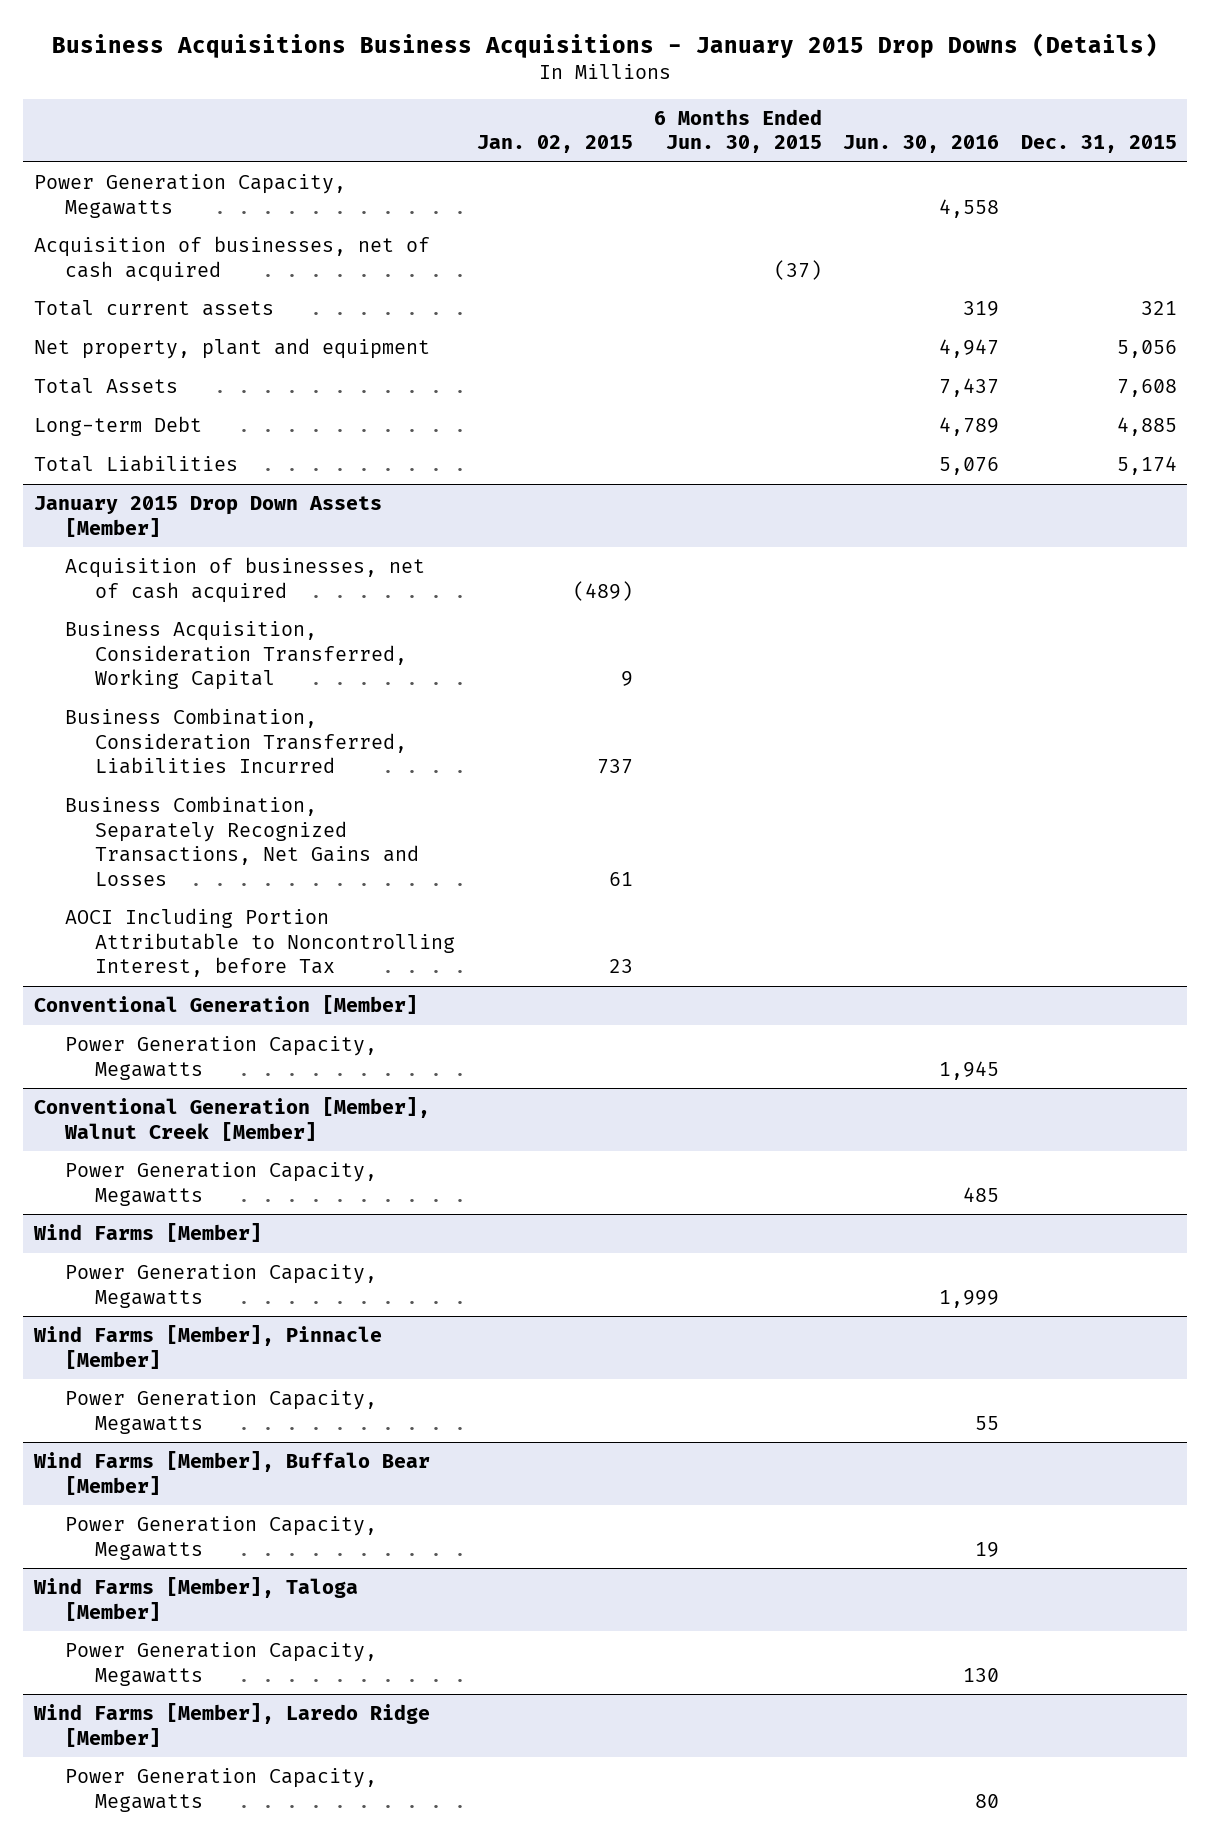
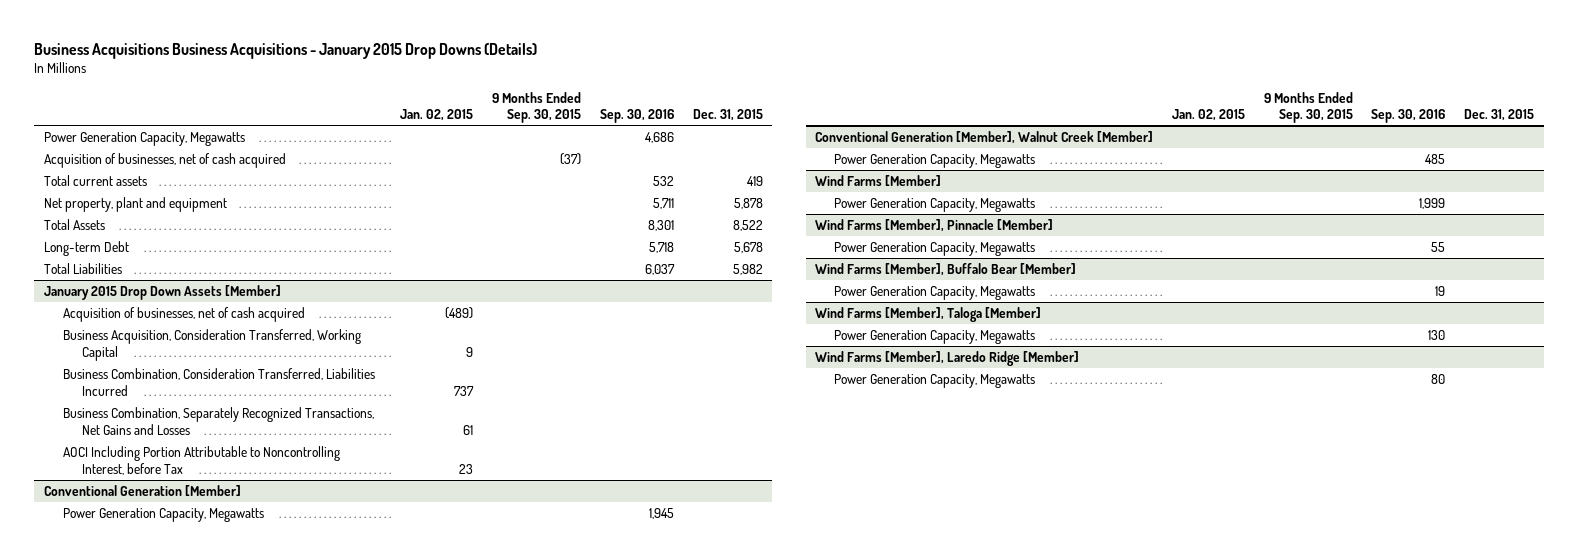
[653,108,822,154] 6 Months Ended Jun. 30, 2015 -> none
[843,135,1000,154] Jun. 30, 2016 -> none
none -> [492,91,582,124] 9 Months Ended Sep. 30, 2015
none -> [599,109,674,124] Sep. 30, 2016
[1140,301,1177,316] 321 -> [746,175,763,186] 419
[1116,340,1177,359] 5,056 -> [733,197,763,209] 5,878
[1116,379,1177,398] 7,608 -> [732,219,763,231] 8,522
[1116,417,1177,437] 4,885 -> [733,241,763,253] 5,678
[1116,456,1177,476] 5,174 -> [732,263,763,275] 5,982

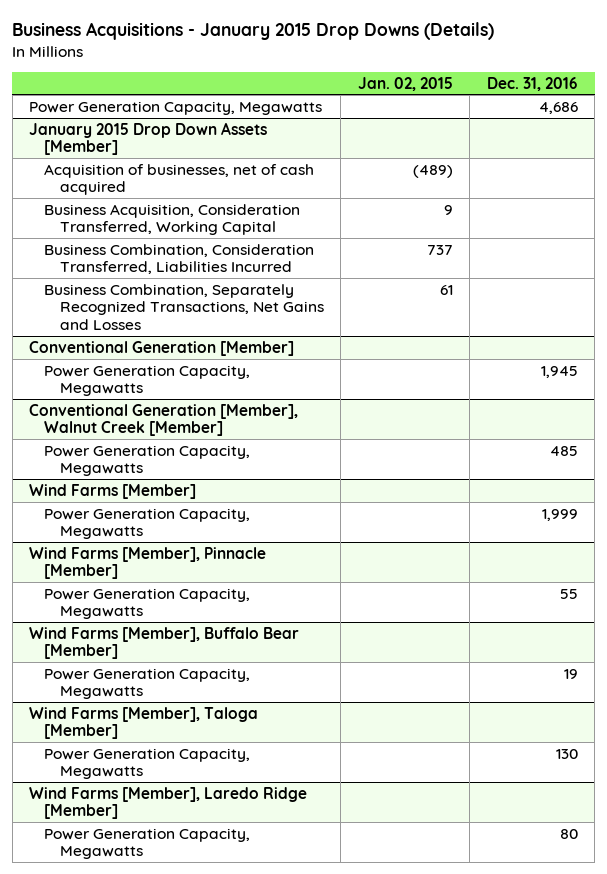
[34,43,538,60] Business Acquisitions Business Acquisitions - January 2015 Drop Downs (Details) -> [12,21,495,40] Business Acquisitions - January 2015 Drop Downs (Details)
[492,91,582,124] 9 Months Ended Sep. 30, 2015 -> none
[599,109,674,124] Sep. 30, 2016 -> none
[692,109,763,122] Dec. 31, 2015 -> none
none -> [486,76,578,91] Dec. 31, 2016
[43,152,286,168] Acquisition of businesses, net of cash acquired -> none
[43,174,147,186] Total current assets -> none
[43,196,227,212] Net property, plant and equipment -> none
[43,218,105,230] Total Assets -> none
[43,240,129,256] Long-term Debt -> none
[43,262,122,274] Total Liabilities -> none
[62,445,340,475] AOCI Including Portion Attributable to Noncontrolling Interest, before Tax -> none

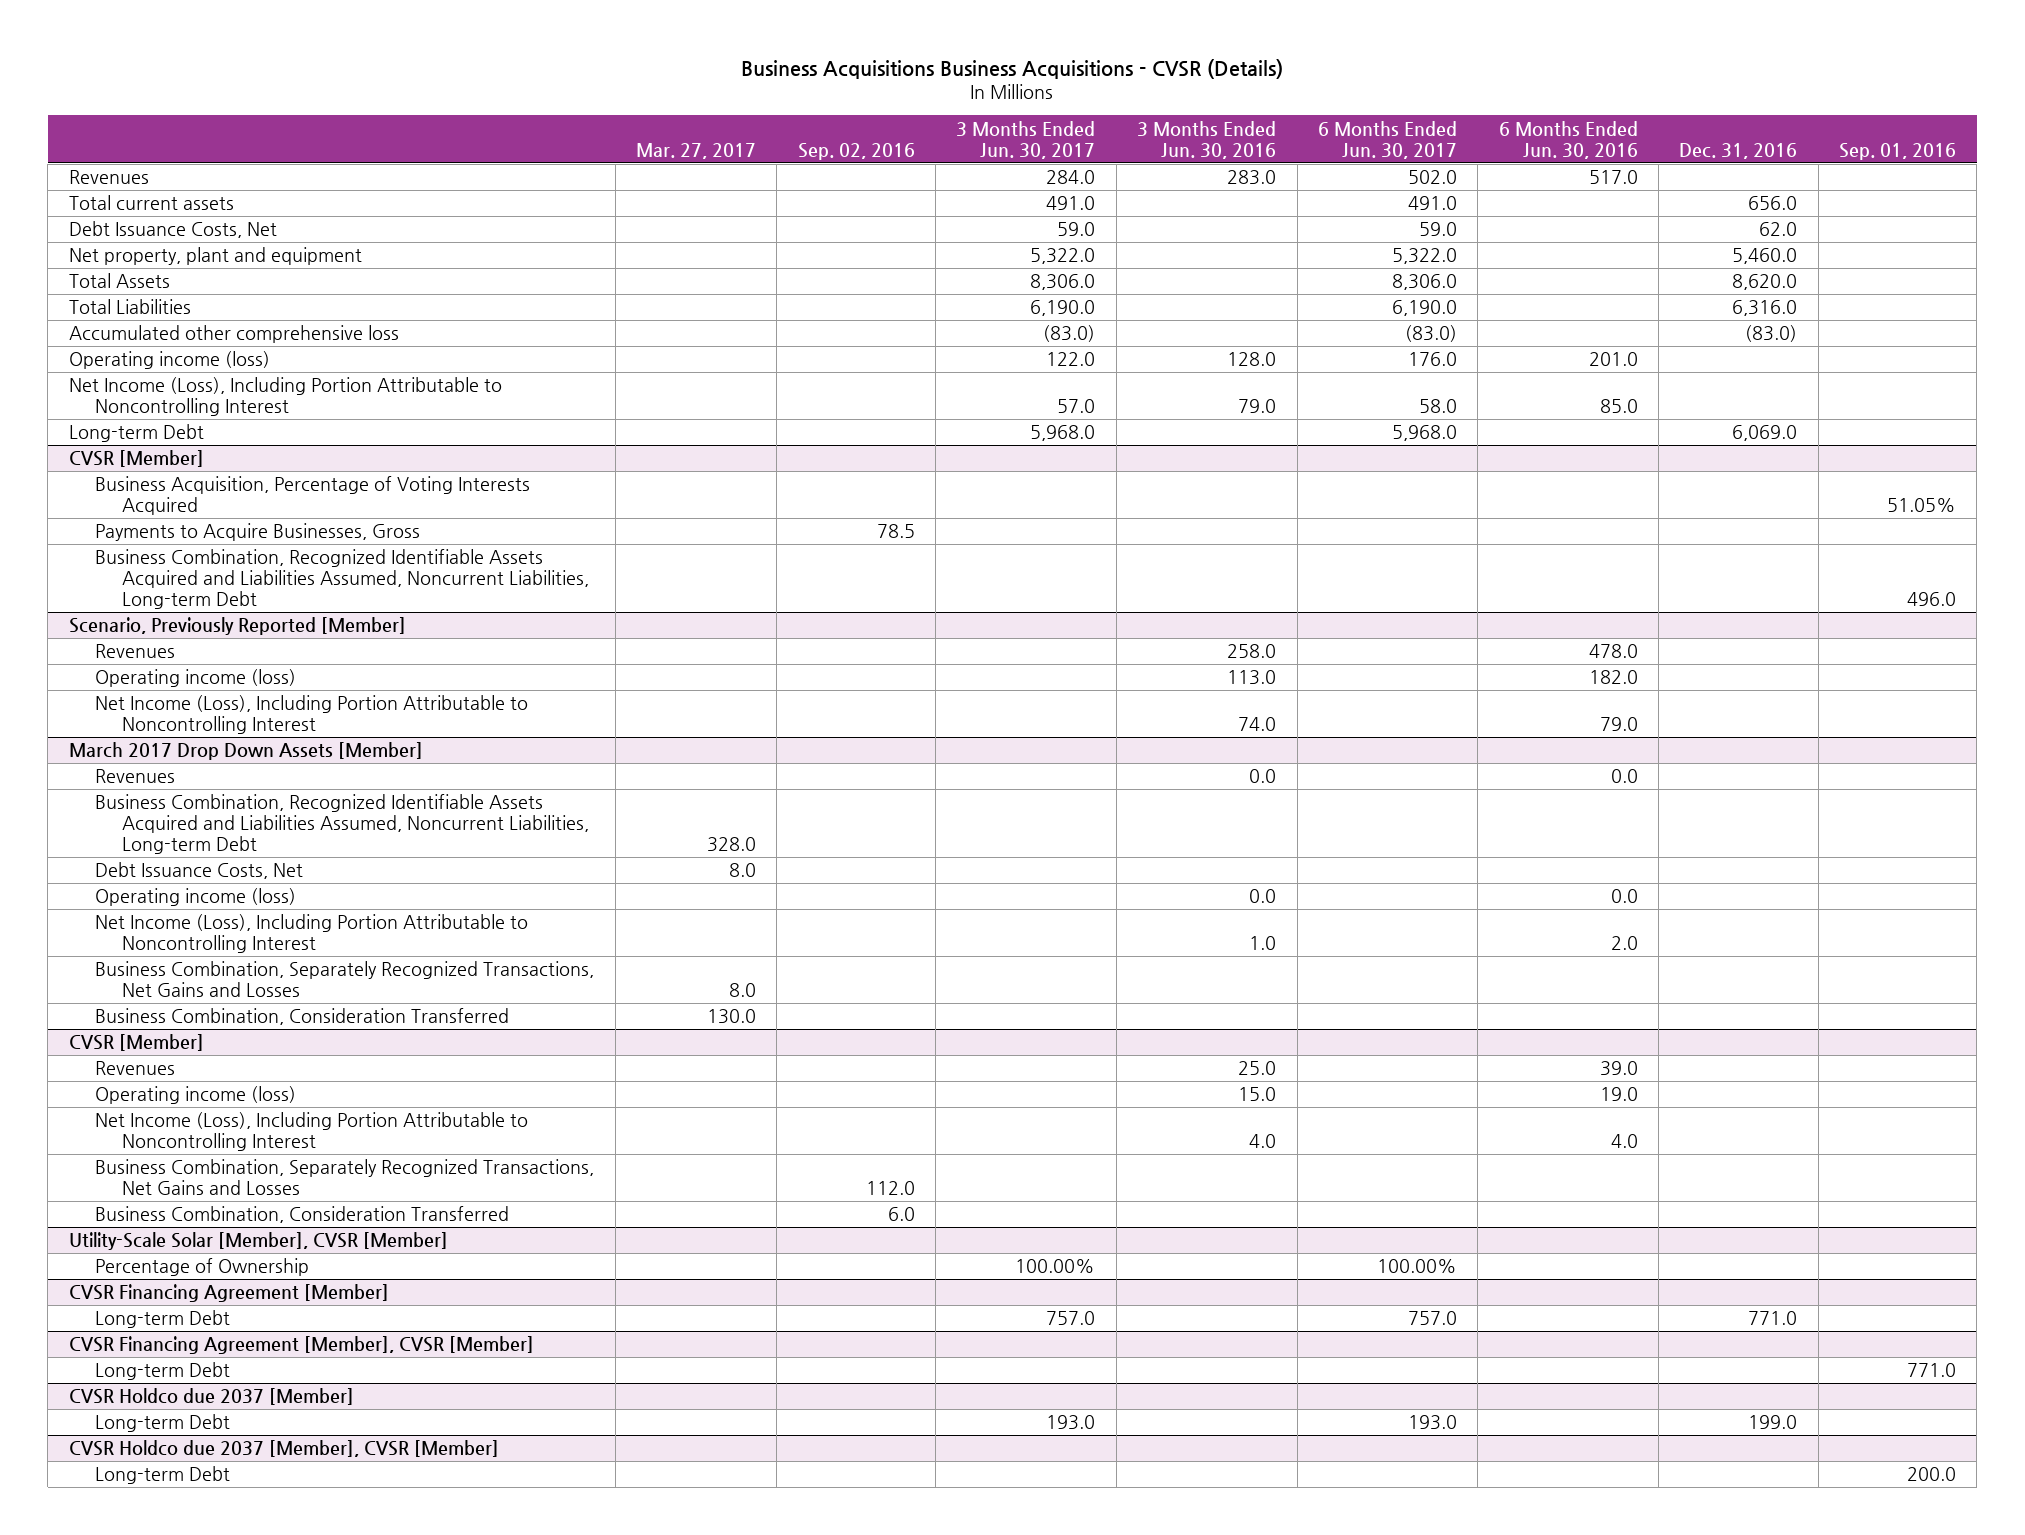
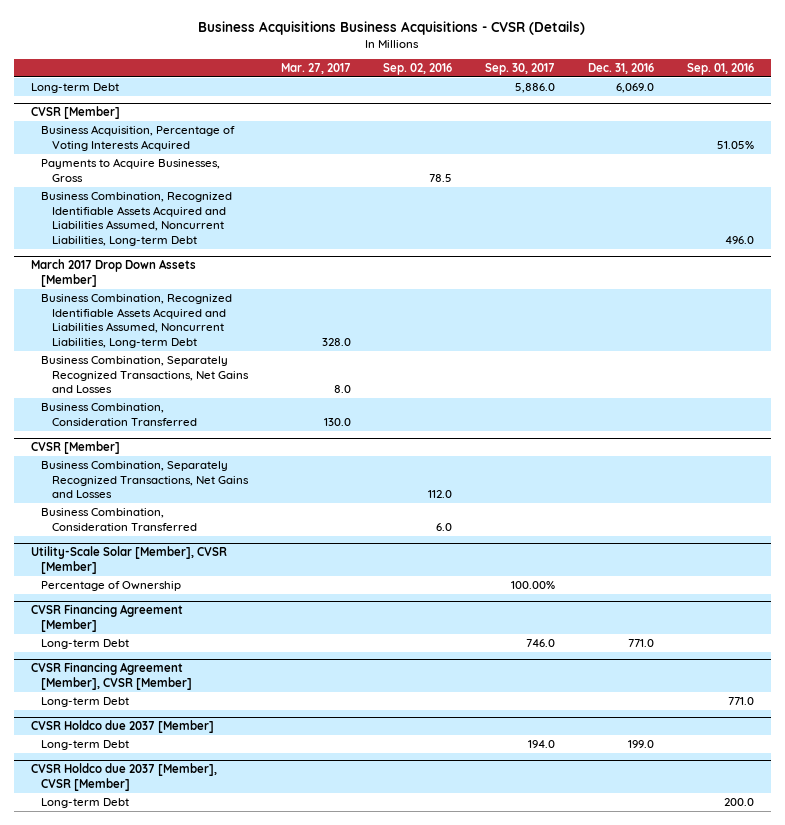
[956,120,1096,159] 3 Months Ended Jun. 30, 2017 -> none
[1137,120,1277,159] 3 Months Ended Jun. 30, 2016 -> none
[1317,120,1457,159] 6 Months Ended Jun. 30, 2017 -> none
[1498,120,1638,159] 6 Months Ended Jun. 30, 2016 -> none
none -> [485,63,556,76] Sep. 30, 2017
[68,170,149,185] Revenues -> none
[68,195,234,211] Total current assets -> none
[68,221,277,239] Debt Issuance Costs, Net -> none
[68,247,362,266] Net property, plant and equipment -> none
[68,273,170,289] Total Assets -> none
[68,299,191,315] Total Liabilities -> none
[68,325,399,344] Accumulated other comprehensive loss -> none
[68,351,270,370] Operating income (loss) -> none
[68,377,502,417] Net Income (Loss), Including Portion Attributable to Noncontrolling Interest -> none
[68,617,406,636] Scenario, Previously Reported [Member] -> none
[95,644,176,659] Revenues -> none
[95,669,297,688] Operating income (loss) -> none
[95,695,529,735] Net Income (Loss), Including Portion Attributable to Noncontrolling Interest -> none
[95,769,176,784] Revenues -> none
[95,862,304,880] Debt Issuance Costs, Net -> none
[95,888,297,907] Operating income (loss) -> none
[95,914,529,954] Net Income (Loss), Including Portion Attributable to Noncontrolling Interest -> none
[95,1061,176,1076] Revenues -> none
[95,1086,297,1105] Operating income (loss) -> none
[95,1112,529,1152] Net Income (Loss), Including Portion Attributable to Noncontrolling Interest -> none

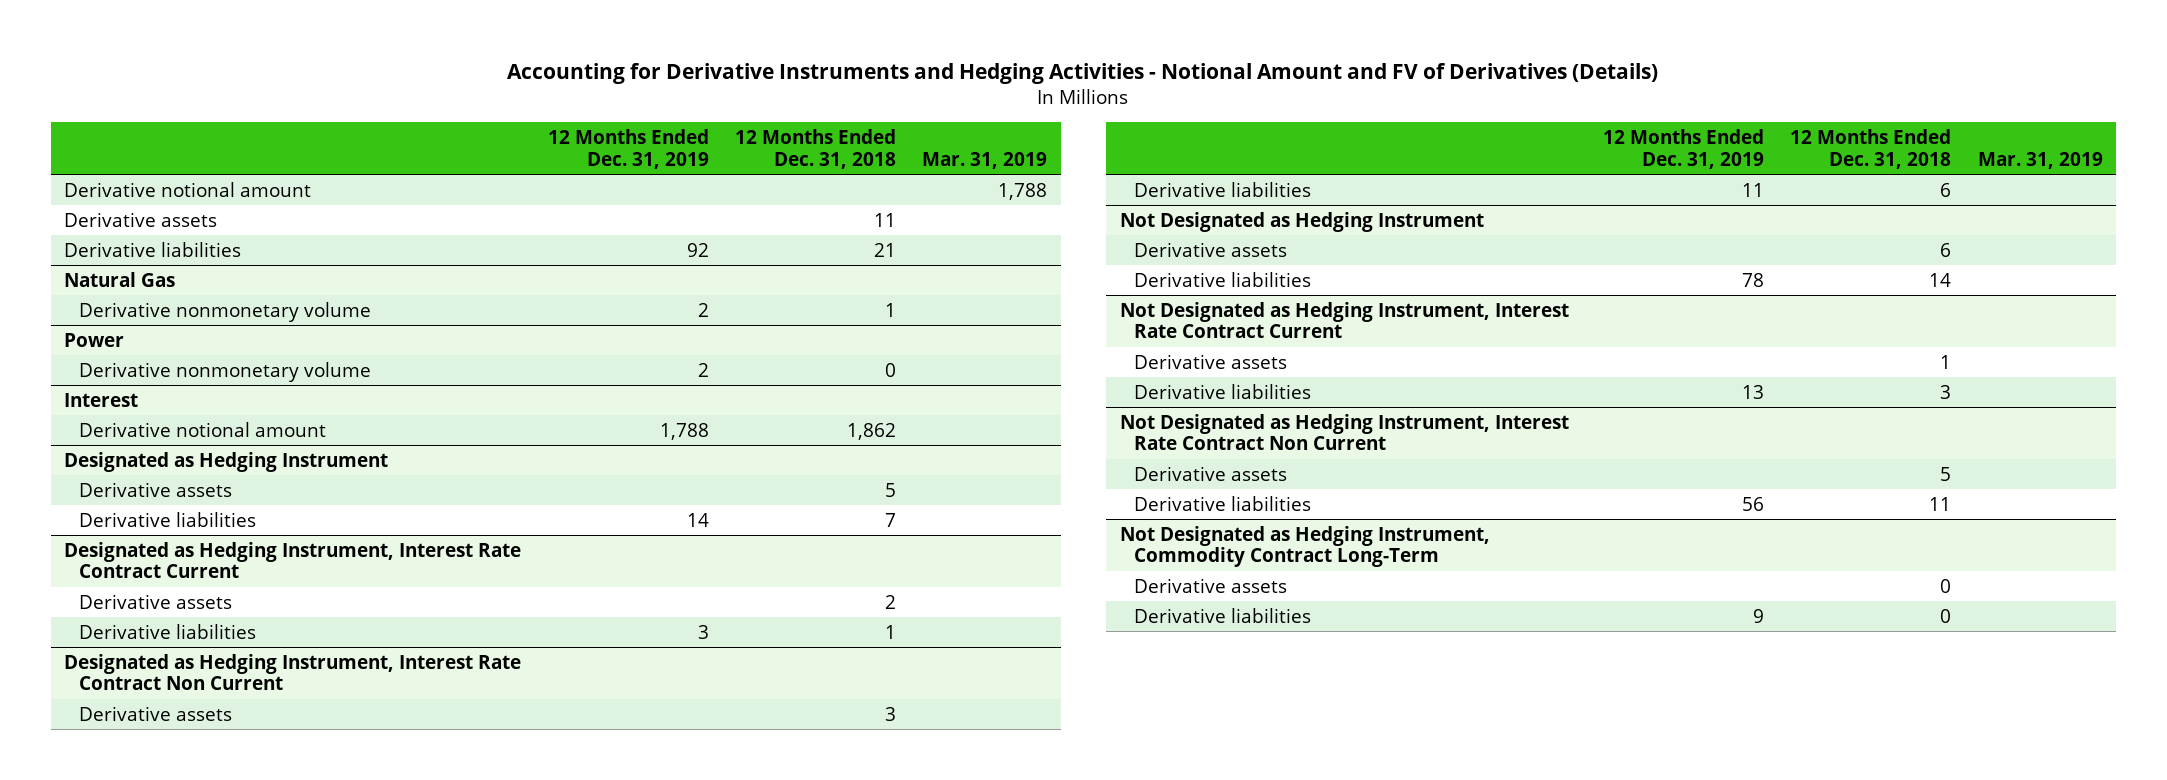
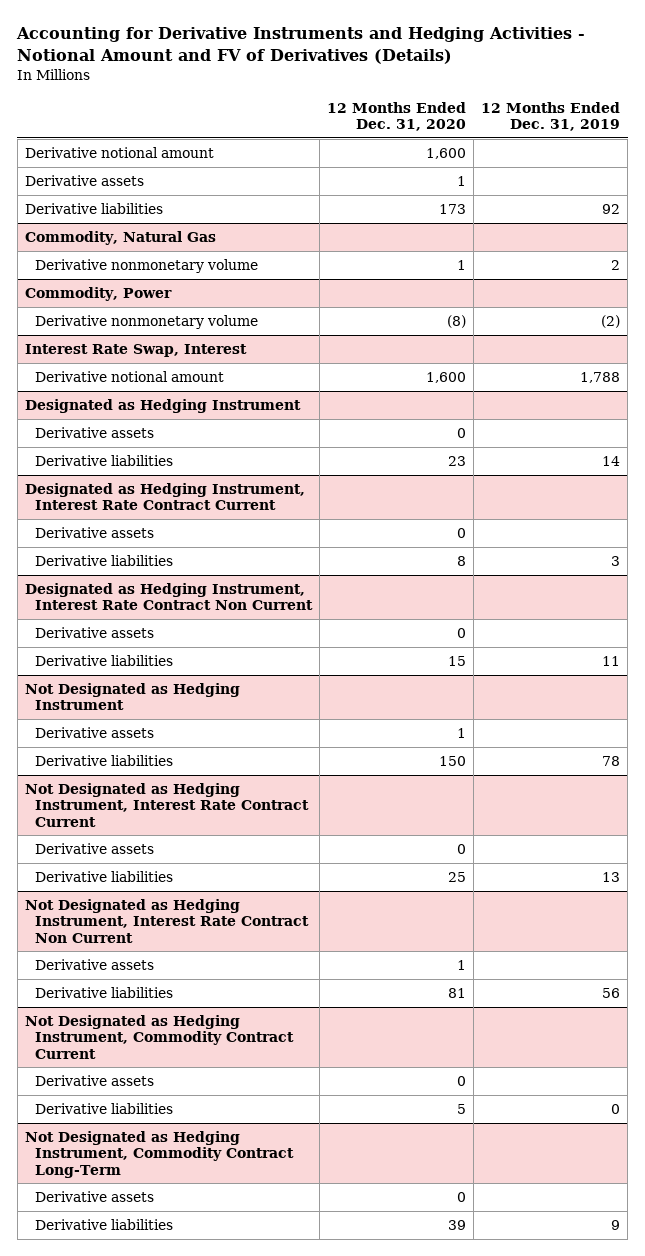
[734,129,896,169] 12 Months Ended Dec. 31, 2018 -> none
[922,151,1048,169] Mar. 31, 2019 -> none
none -> [327,101,467,132] 12 Months Ended Dec. 31, 2020
[64,271,176,287] Natural Gas -> [24,230,216,245] Commodity, Natural Gas
[64,332,125,347] Power -> [24,286,172,301] Commodity, Power
[697,362,709,377] 2 -> [601,314,621,328] (2)
[64,392,139,407] Interest -> [24,343,247,357] Interest Rate Swap, Interest
none -> [24,1014,294,1059] Not Designated as Hedging Instrument, Commodity Contract Current
none -> [34,1074,154,1086] Derivative assets
none -> [34,1102,173,1114] Derivative liabilities

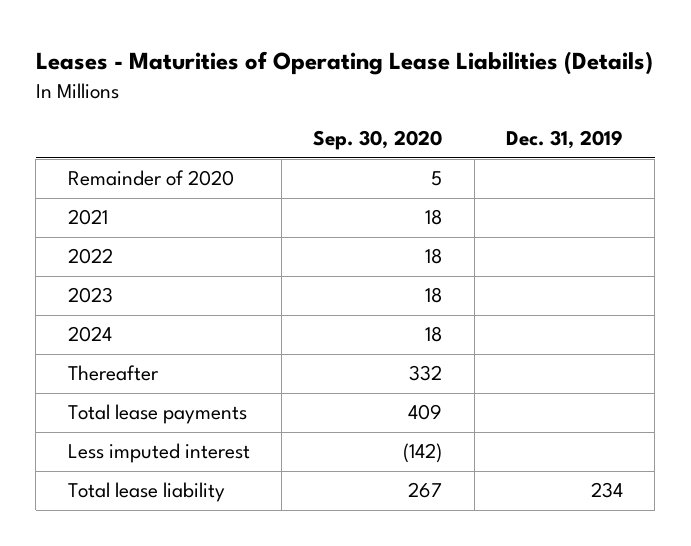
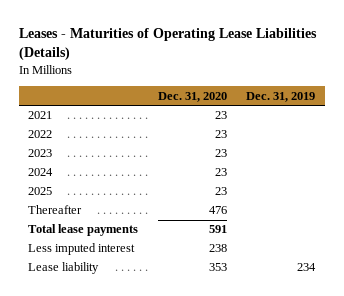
[313,130,443,151] Sep. 30, 2020 -> none
none -> [157,91,227,102] Dec. 31, 2020
[67,170,234,187] Remainder of 2020 -> none
none -> [28,187,53,196] 2025
[67,482,225,503] Total lease liability -> [28,262,100,275] Lease liability

